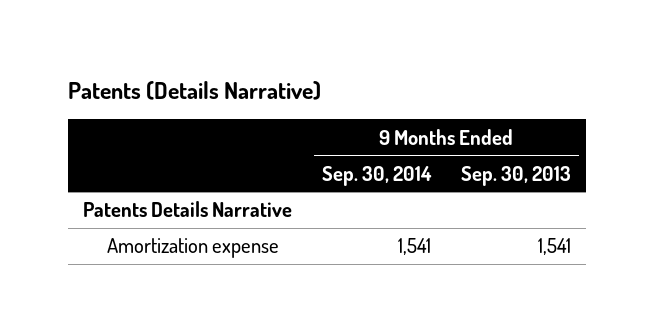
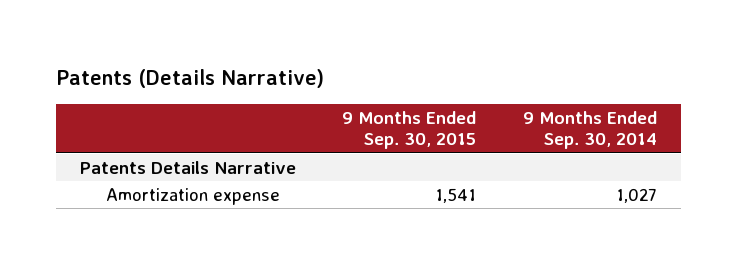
[460,165,571,186] Sep. 30, 2013 -> none
none -> [342,110,477,150] 9 Months Ended Sep. 30, 2015
[397,238,431,256] 1,541 -> [616,188,658,204] 1,027

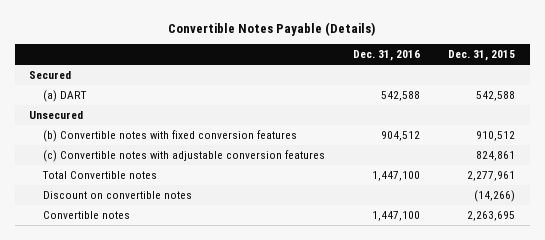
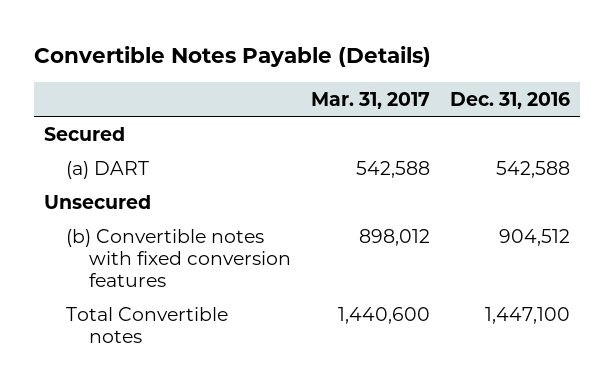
[448,50,516,62] Dec. 31, 2015 -> none
none -> [310,91,430,109] Mar. 31, 2017
[43,150,326,163] (c) Convertible notes with adjustable conversion features -> none
[43,191,193,200] Discount on convertible notes -> none
[43,211,131,220] Convertible notes -> none

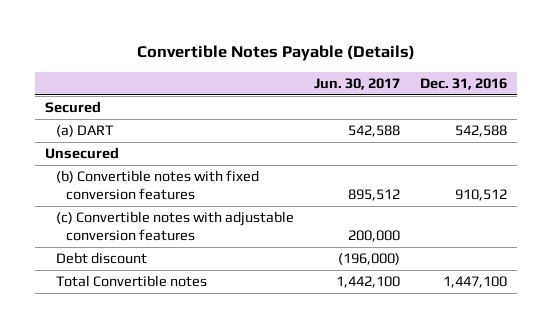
[310,91,430,109] Mar. 31, 2017 -> none
none -> [313,77,400,90] Jun. 30, 2017
[499,228,571,246] 904,512 -> [454,188,507,201] 910,512
none -> [55,211,294,241] (c) Convertible notes with adjustable conversion features
none -> [55,252,147,265] Debt discount

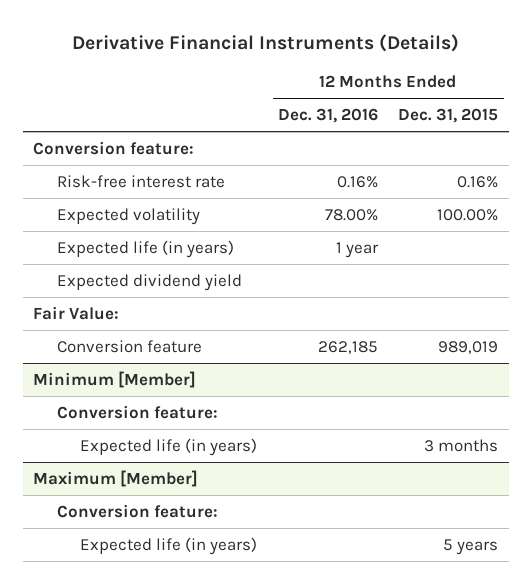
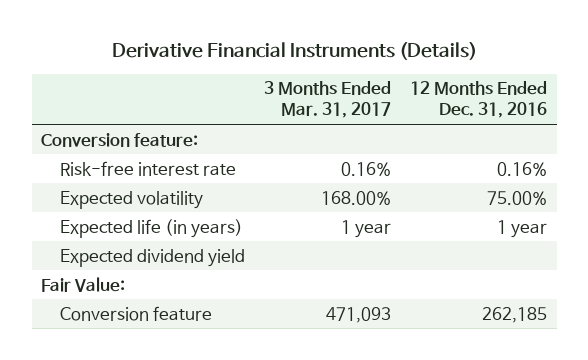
[398,108,499,124] Dec. 31, 2015 -> none
none -> [263,81,391,119] 3 Months Ended Mar. 31, 2017
[324,208,378,221] 78.00% -> [487,190,548,205] 75.00%
[32,370,196,388] Minimum [Member] -> none
[56,404,218,419] Conversion feature: -> none
[80,437,258,456] Expected life (in years) -> none
[32,469,198,487] Maximum [Member] -> none
[56,503,218,518] Conversion feature: -> none
[80,536,258,555] Expected life (in years) -> none

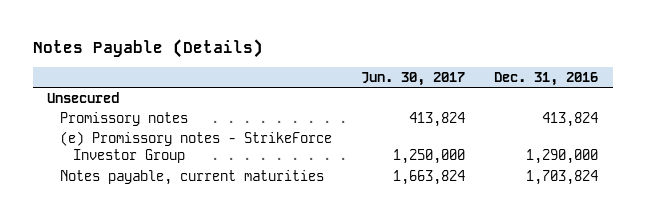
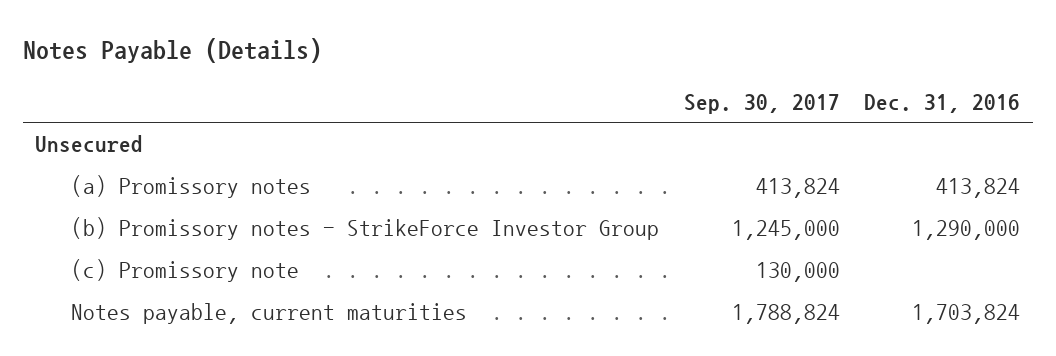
[361,71,466,86] Jun. 30, 2017 -> none
none -> [683,93,840,114] Sep. 30, 2017
[60,111,189,126] Promissory notes -> [70,175,311,199] (a) Promissory notes
[60,130,333,163] (e) Promissory notes - StrikeForce Investor Group -> [70,217,659,241] (b) Promissory notes - StrikeForce Investor Group
none -> [70,259,299,283] (c) Promissory note

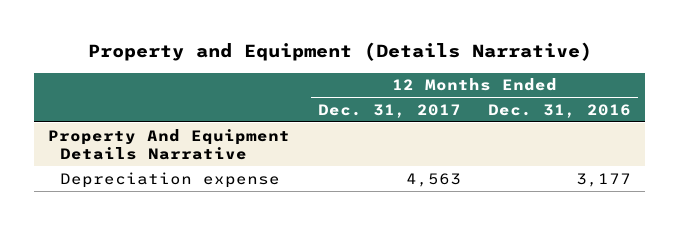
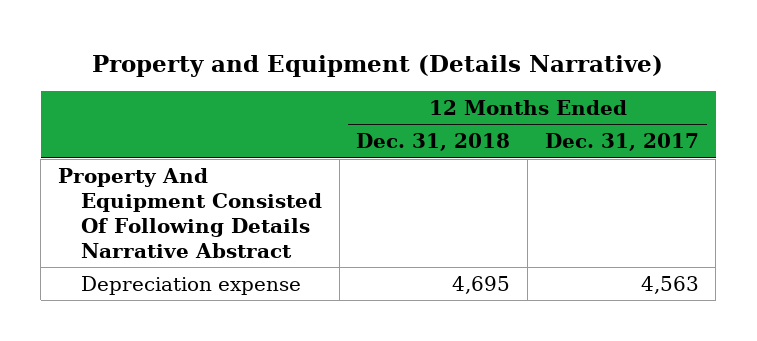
[488,103,632,118] Dec. 31, 2016 -> none
none -> [356,133,511,152] Dec. 31, 2018
[47,128,290,161] Property And Equipment Details Narrative -> [57,167,323,259] Property And Equipment Consisted Of Following Details Narrative Abstract

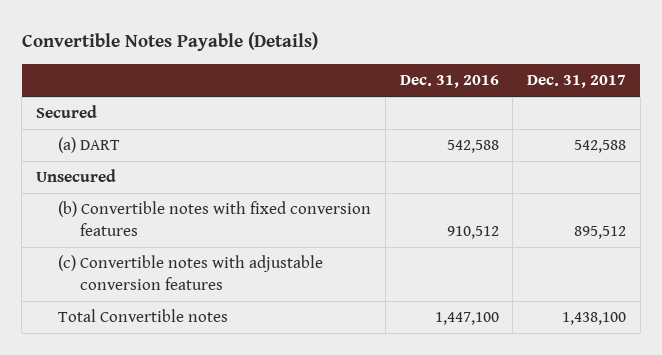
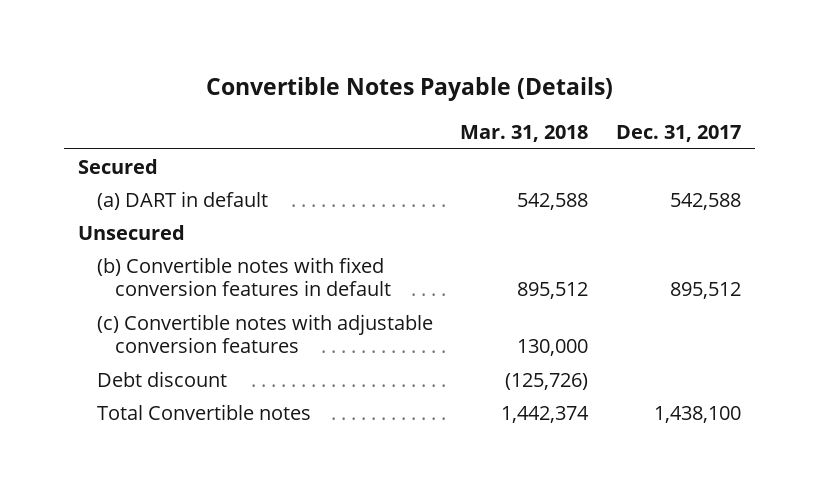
[399,75,499,89] Dec. 31, 2016 -> none
none -> [460,125,589,143] Mar. 31, 2018
[58,137,121,154] (a) DART -> [96,190,268,210] (a) DART in default
[58,201,372,236] (b) Convertible notes with fixed conversion features -> [96,256,392,297] (b) Convertible notes with fixed conversion features in default
none -> [96,370,227,387] Debt discount

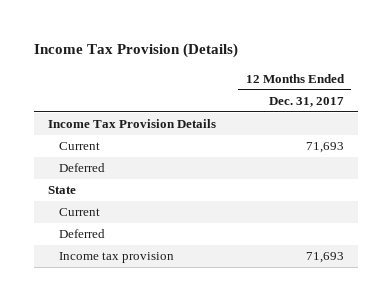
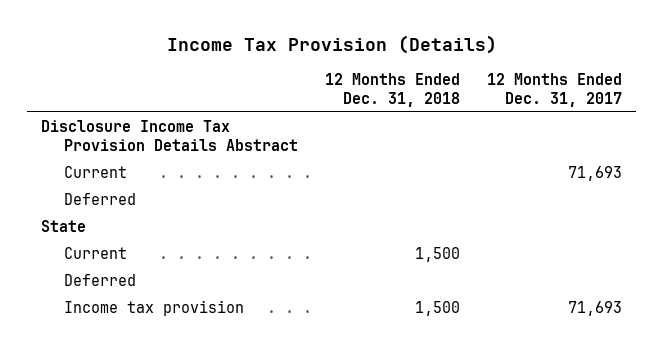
none -> [325,73,461,108] 12 Months Ended Dec. 31, 2018
[48,119,217,129] Income Tax Provision Details -> [41,120,299,151] Disclosure Income Tax Provision Details Abstract

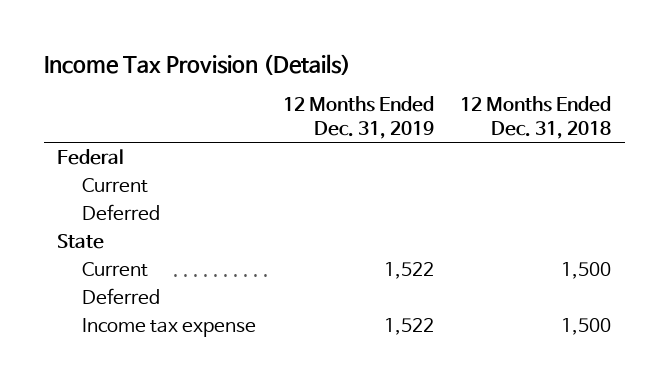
[487,73,623,108] 12 Months Ended Dec. 31, 2017 -> none
none -> [282,96,434,139] 12 Months Ended Dec. 31, 2019
[41,120,299,151] Disclosure Income Tax Provision Details Abstract -> none
none -> [56,148,124,165] Federal
[64,300,245,317] Income tax provision -> [81,317,256,337] Income tax expense

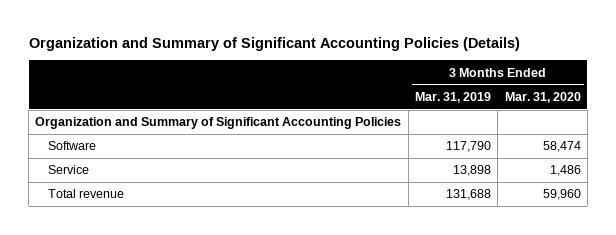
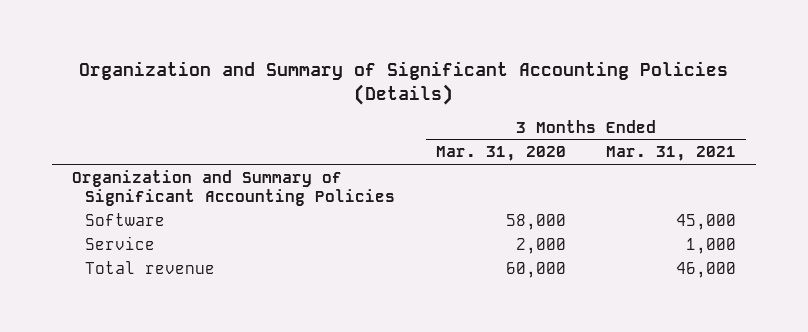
[415,92,492,104] Mar. 31, 2019 -> none
none -> [605,146,736,162] Mar. 31, 2021
[542,141,581,153] 58,474 -> [505,213,566,230] 58,000
[549,165,581,177] 1,486 -> [515,237,566,254] 2,000
[542,189,581,201] 59,960 -> [505,261,566,278] 60,000

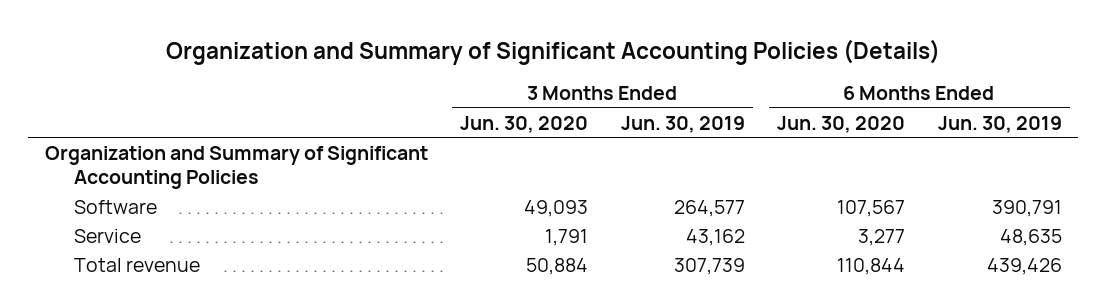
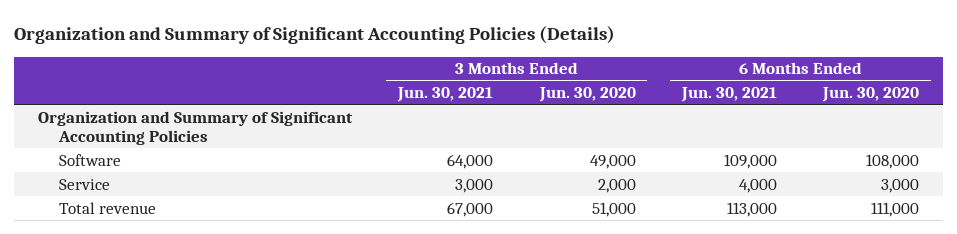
[620,115,745,133] Jun. 30, 2019 -> none
[937,115,1062,133] Jun. 30, 2019 -> none
none -> [397,87,494,103] Jun. 30, 2021
none -> [680,87,777,103] Jun. 30, 2021
[524,199,589,217] 49,093 -> [589,154,636,169] 49,000
[837,199,906,217] 107,567 -> [866,153,920,169] 108,000
[545,228,589,246] 1,791 -> [597,178,636,193] 2,000
[858,228,906,246] 3,277 -> [881,178,920,193] 3,000
[526,257,589,275] 50,884 -> [591,201,636,217] 51,000
[837,257,906,275] 110,844 -> [871,201,920,217] 111,000

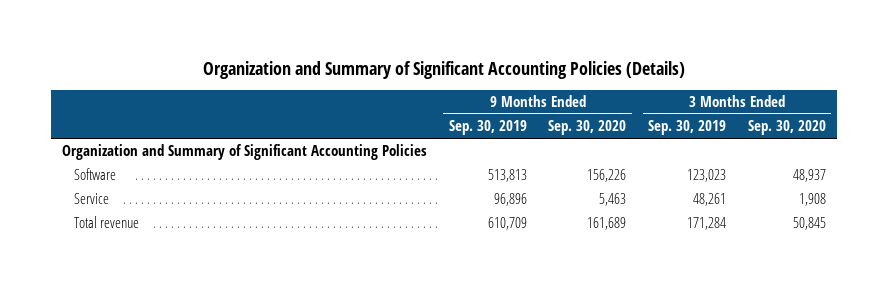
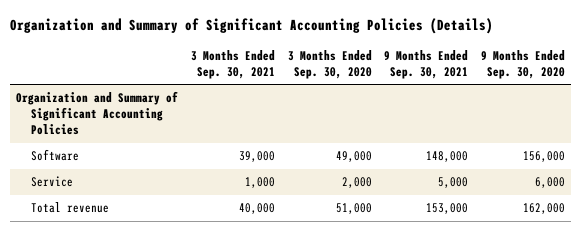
[448,120,527,136] Sep. 30, 2019 -> none
[648,120,727,136] Sep. 30, 2019 -> none
none -> [191,49,276,79] 3 Months Ended Sep. 30, 2021
none -> [384,49,469,79] 9 Months Ended Sep. 30, 2021
[587,169,627,183] 156,226 -> [522,151,565,163] 156,000
[792,169,826,183] 48,937 -> [335,151,372,163] 49,000
[599,193,627,207] 5,463 -> [534,177,565,189] 6,000
[798,193,826,207] 1,908 -> [341,177,372,189] 2,000
[587,217,627,231] 161,689 -> [522,203,565,215] 162,000
[792,217,826,231] 50,845 -> [335,203,372,215] 51,000

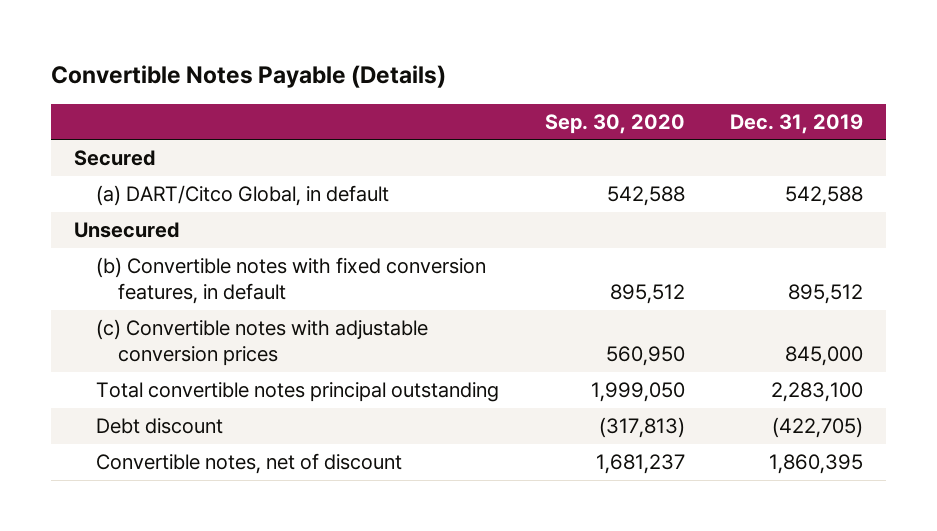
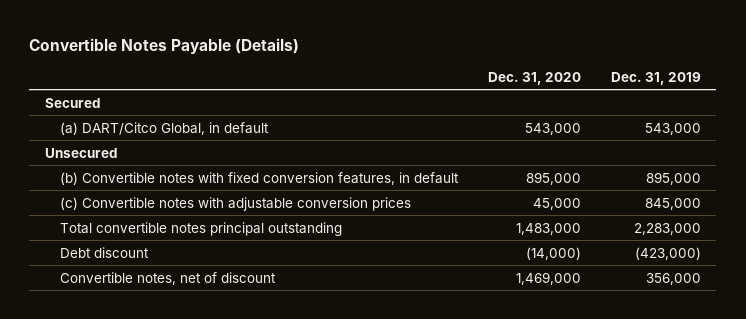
[544,113,685,134] Sep. 30, 2020 -> none
none -> [488,71,582,85] Dec. 31, 2020
[785,186,864,207] 542,588 -> [645,122,702,135] 543,000
[788,284,864,305] 895,512 -> [646,171,702,185] 895,000
[771,382,864,403] 2,283,100 -> [634,222,702,235] 2,283,000
[772,417,864,439] (422,705) -> [635,246,702,260] (423,000)
[769,454,864,475] 1,860,395 -> [646,272,702,285] 356,000

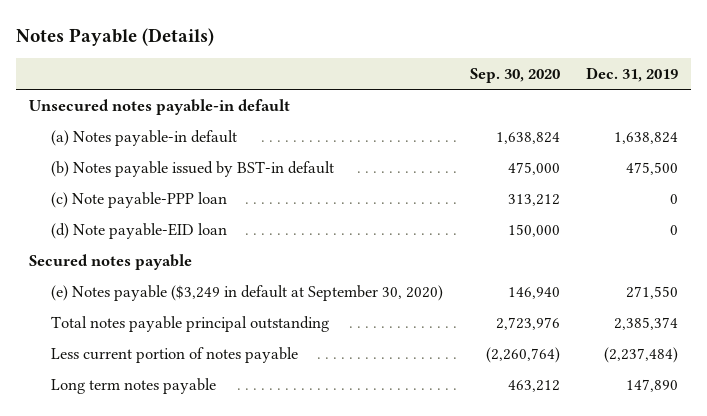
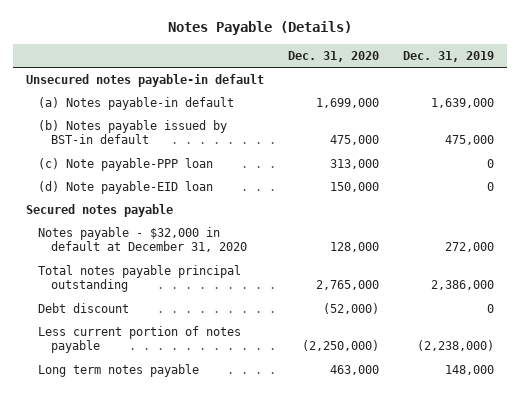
[469,68,560,84] Sep. 30, 2020 -> none
none -> [288,50,380,62] Dec. 31, 2020
[614,131,679,144] 1,638,824 -> [431,98,495,109] 1,639,000
[626,161,679,175] 475,500 -> [445,135,495,146] 475,000
[51,284,444,301] (e) Notes payable ($3,249 in default at September 30, 2020) -> none
none -> [38,227,247,253] Notes payable - $32,000 in default at December 31, 2020
[614,316,679,330] 2,385,374 -> [431,280,495,291] 2,386,000
none -> [38,303,130,314] Debt discount
[604,346,679,363] (2,237,484) -> [417,340,495,352] (2,238,000)
[626,378,679,392] 147,890 -> [445,365,495,376] 148,000

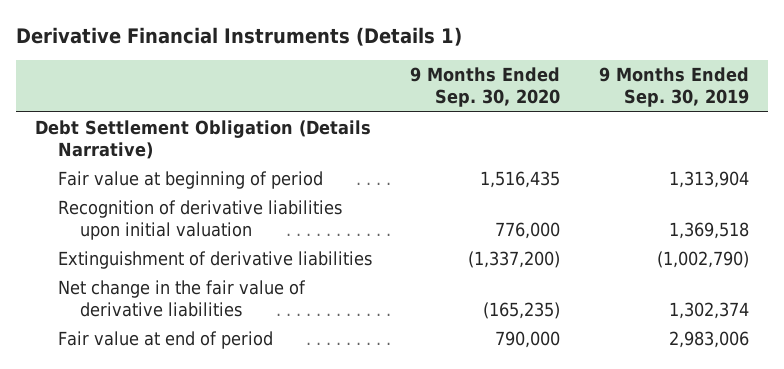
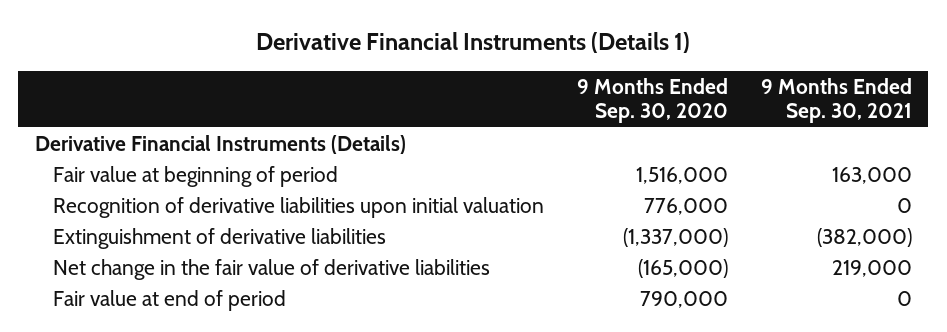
[598,67,749,108] 9 Months Ended Sep. 30, 2019 -> none
none -> [760,77,912,124] 9 Months Ended Sep. 30, 2021
[35,119,372,160] Debt Settlement Obligation (Details Narrative) -> [34,134,406,154] Derivative Financial Instruments (Details)
[480,170,561,188] 1,516,435 -> [636,166,729,184] 1,516,000
[468,250,561,268] (1,337,200) -> [623,227,729,247] (1,337,000)
[483,302,561,320] (165,235) -> [638,258,729,278] (165,000)

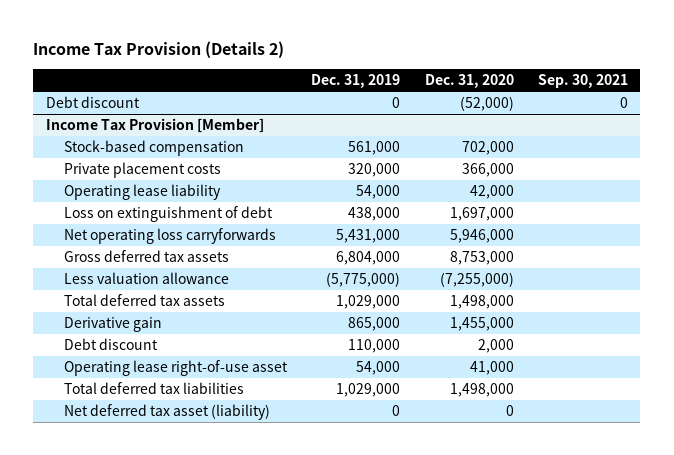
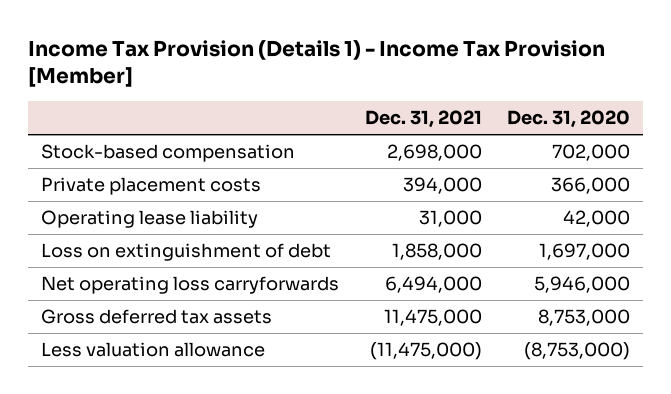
[33,41,285,59] Income Tax Provision (Details 2) -> [27,39,605,88] Income Tax Provision (Details 1) - Income Tax Provision [Member]
[311,74,401,89] Dec. 31, 2019 -> none
[538,74,629,89] Sep. 30, 2021 -> none
none -> [364,110,482,129] Dec. 31, 2021
[45,96,140,109] Debt discount -> none
[45,118,264,134] Income Tax Provision [Member] -> none
[63,294,225,307] Total deferred tax assets -> none
[63,317,162,333] Derivative gain -> none
[63,338,158,351] Debt discount -> none
[63,360,288,377] Operating lease right-of-use asset -> none
[63,382,244,395] Total deferred tax liabilities -> none
[63,404,270,421] Net deferred tax asset (liability) -> none
[439,272,514,288] (7,255,000) -> [524,341,631,360] (8,753,000)

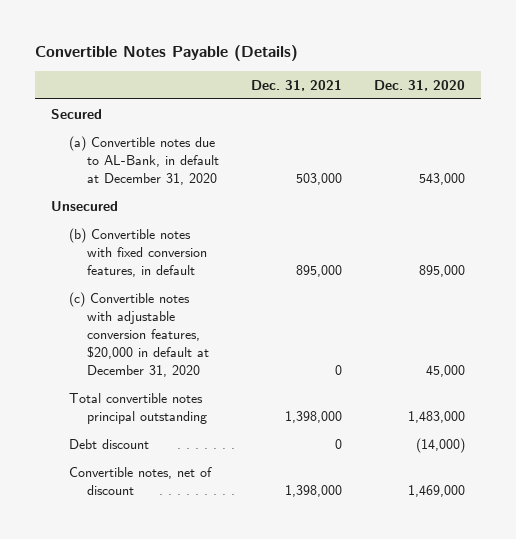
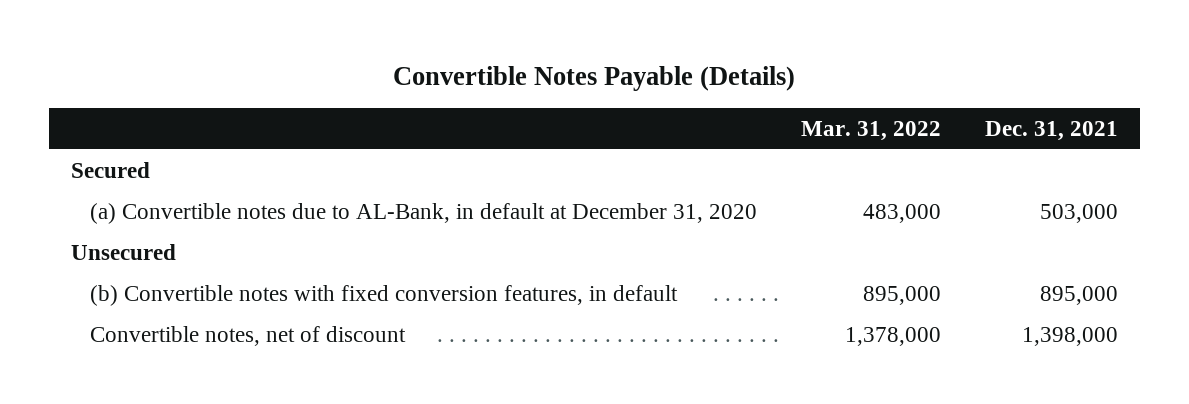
[373,79,465,91] Dec. 31, 2020 -> none
none -> [801,120,942,141] Mar. 31, 2022
[69,291,209,377] (c) Convertible notes with adjustable conversion features, $20,000 in default at December 31, 2020 -> none
[69,392,207,424] Total convertible notes principal outstanding -> none
[69,438,150,449] Debt discount -> none

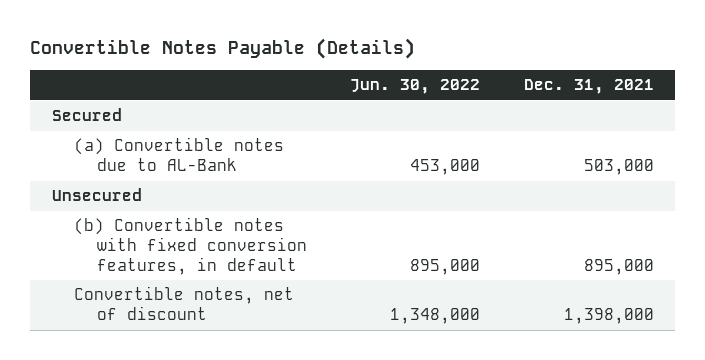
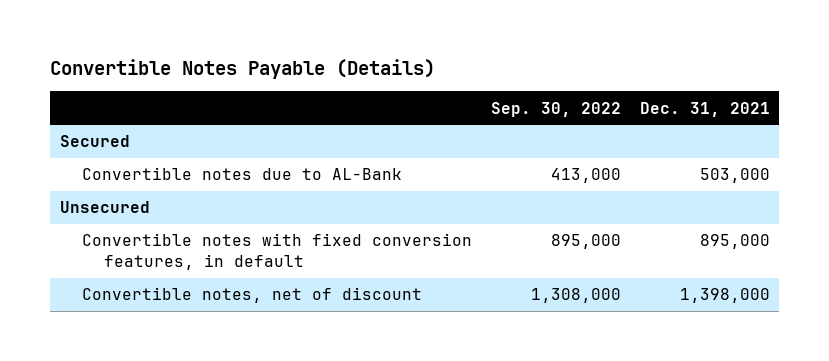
[350,79,481,95] Jun. 30, 2022 -> none
none -> [490,101,621,117] Sep. 30, 2022
[74,137,285,172] (a) Convertible notes due to AL-Bank -> [81,167,402,181] Convertible notes due to AL-Bank
[74,217,307,276] (b) Convertible notes with fixed conversion features, in default -> [81,233,472,271] Convertible notes with fixed conversion features, in default

